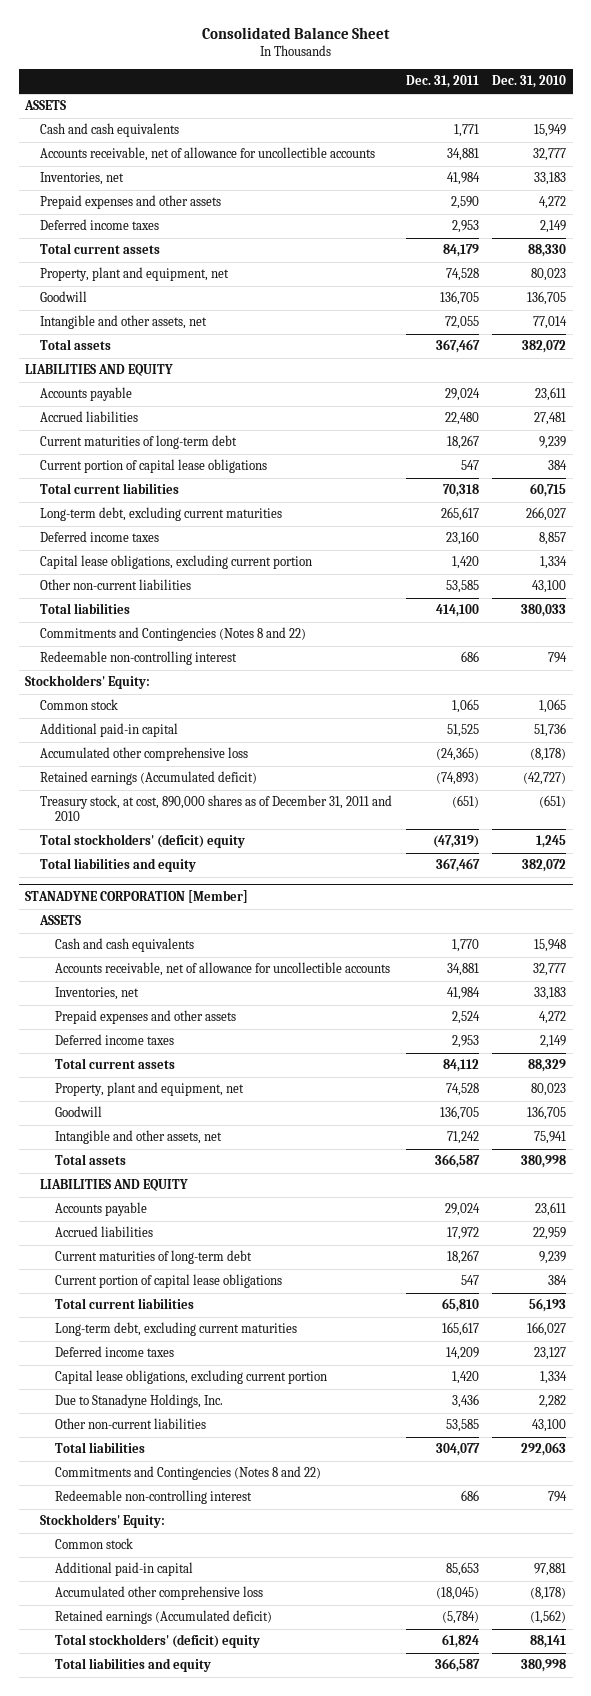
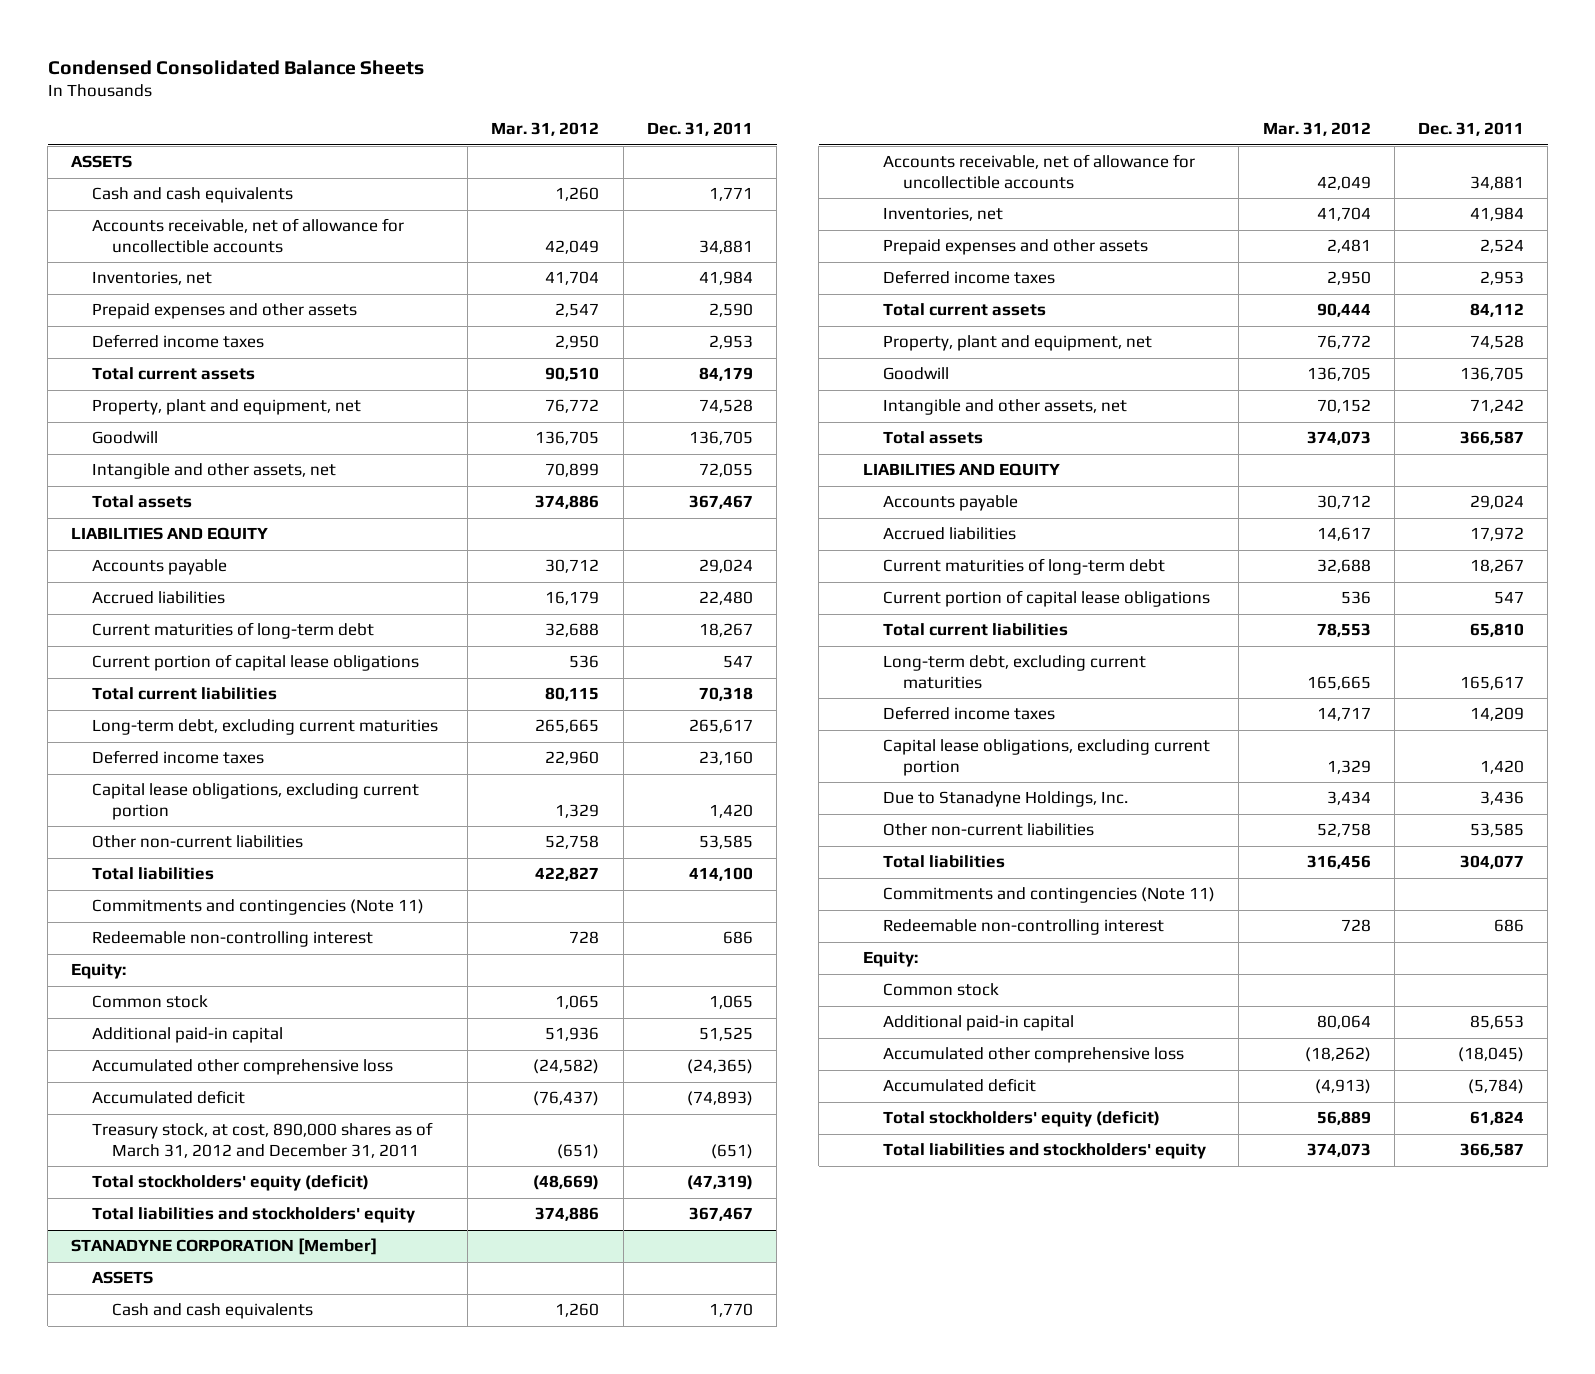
[201,26,390,39] Consolidated Balance Sheet -> [47,59,424,75] Condensed Consolidated Balance Sheets
[491,75,566,89] Dec. 31, 2010 -> none
none -> [491,122,600,137] Mar. 31, 2012
[40,627,307,642] Commitments and Contingencies (Notes 8 and 22) -> [91,899,424,916] Commitments and contingencies (Note 11)
[25,675,151,690] Stockholders' Equity: -> [71,963,127,980] Equity:
[40,771,258,786] Retained earnings (Accumulated deficit) -> [91,1090,245,1105] Accumulated deficit
[40,795,393,822] Treasury stock, at cost, 890,000 shares as of December 31, 2011 and 2010 -> [91,1122,433,1158] Treasury stock, at cost, 890,000 shares as of March 31, 2012 and December 31, 2011
[40,834,246,849] Total stockholders' (deficit) equity -> [91,1174,369,1192] Total stockholders' equity (deficit)
[40,858,197,873] Total liabilities and equity -> [91,1207,415,1224] Total liabilities and stockholders' equity
[55,1466,322,1481] Commitments and Contingencies (Notes 8 and 22) -> [882,887,1215,904] Commitments and contingencies (Note 11)
[40,1514,166,1529] Stockholders' Equity: -> [862,951,918,968] Equity:
[55,1610,273,1625] Retained earnings (Accumulated deficit) -> [882,1078,1036,1093] Accumulated deficit
[55,1634,261,1649] Total stockholders' (deficit) equity -> [882,1110,1160,1128] Total stockholders' equity (deficit)
[55,1658,212,1673] Total liabilities and equity -> [882,1143,1206,1160] Total liabilities and stockholders' equity

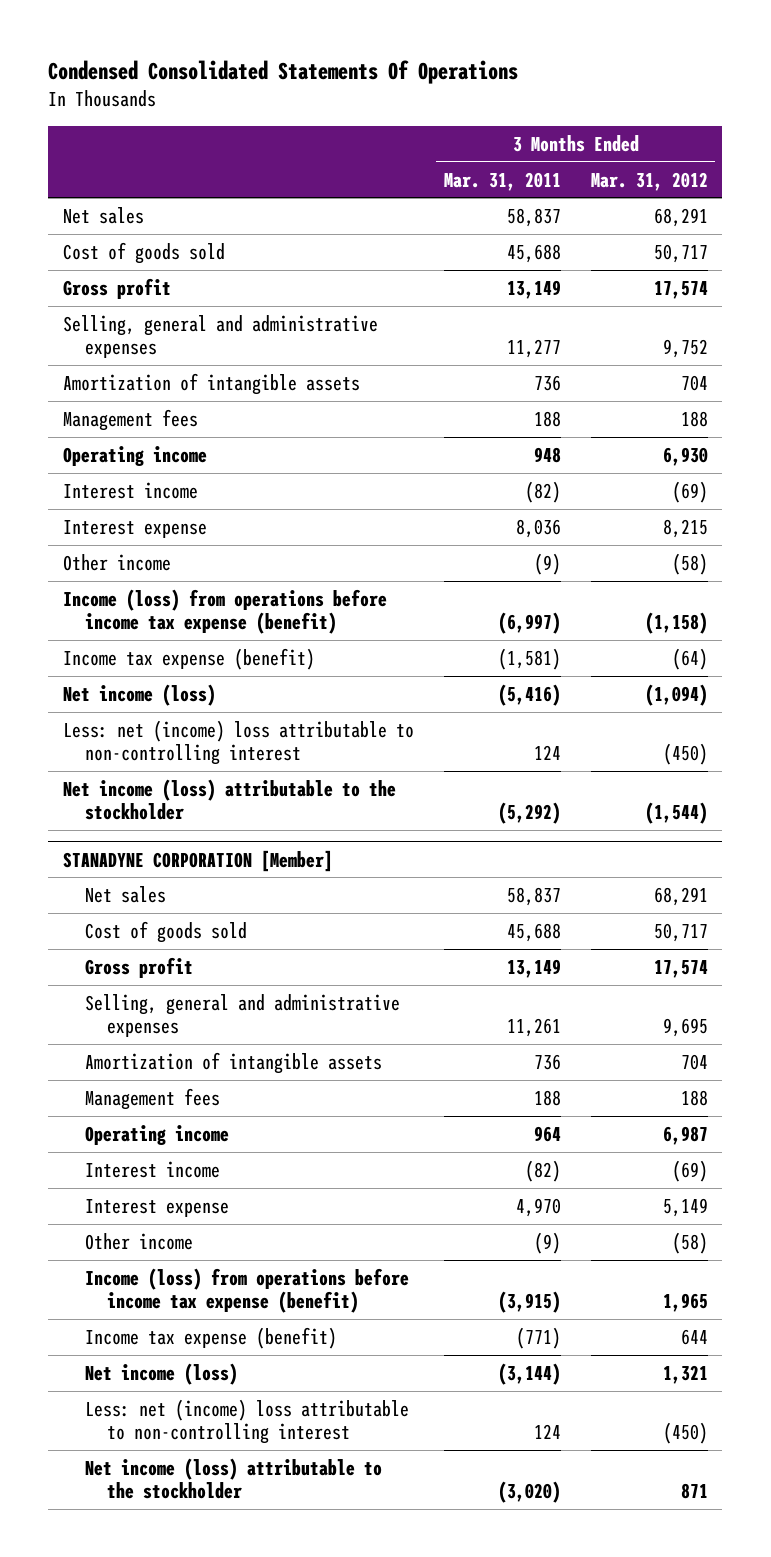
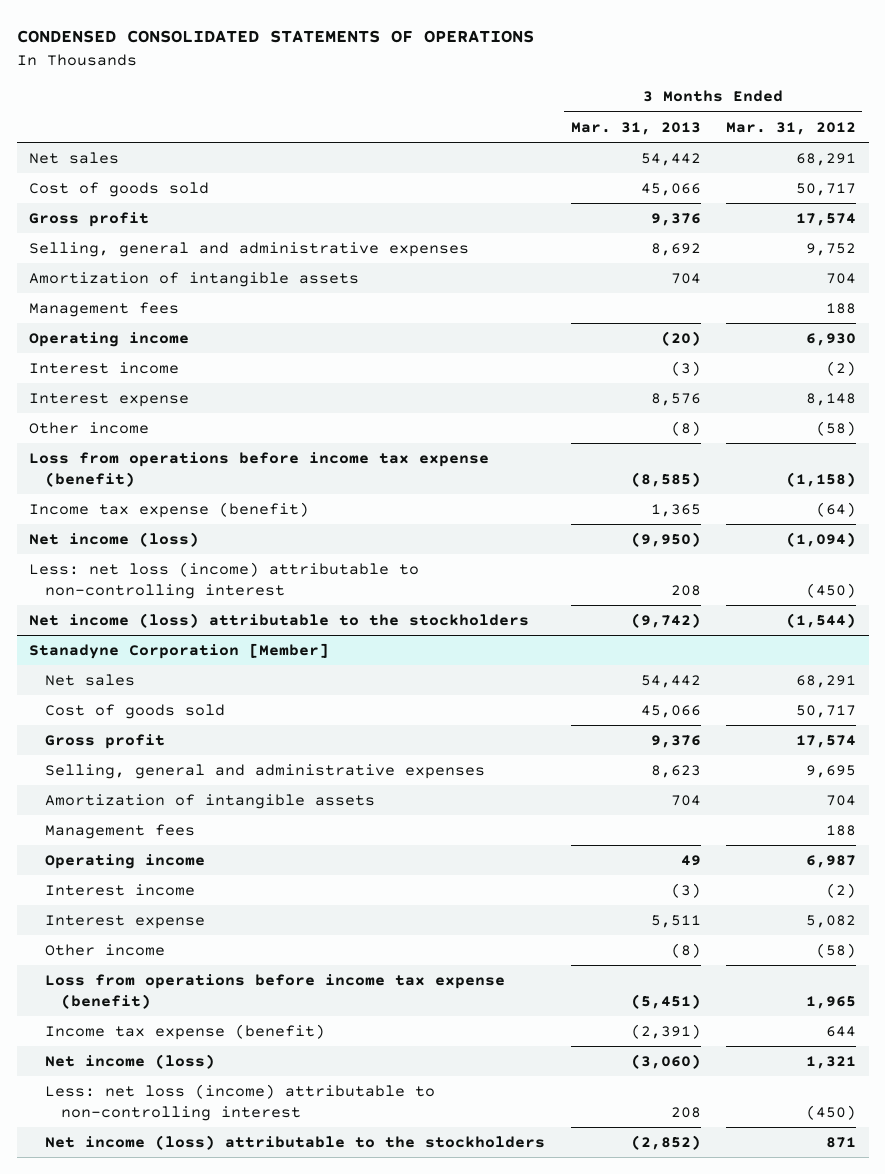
[48,60,519,85] Condensed Consolidated Statements Of Operations -> [16,30,534,44] CONDENSED CONSOLIDATED STATEMENTS OF OPERATIONS
[443,171,561,191] Mar. 31, 2011 -> none
none -> [570,121,701,135] Mar. 31, 2013
[671,480,708,503] (69) -> [826,361,857,377] (2)
[662,518,708,538] 8,215 -> [806,393,857,407] 8,148
[63,588,388,635] Income (loss) from operations before income tax expense (benefit) -> [29,452,490,487] Loss from operations before income tax expense (benefit)
[63,719,415,766] Less: net (income) loss attributable to non-controlling interest -> [29,562,420,599] Less: net loss (income) attributable to non-controlling interest
[63,778,397,821] Net income (loss) attributable to the stockholder -> [29,613,530,629] Net income (loss) attributable to the stockholders
[63,849,334,872] STANADYNE CORPORATION [Member] -> [29,643,330,660] Stanadyne Corporation [Member]
[671,1159,708,1182] (69) -> [826,883,857,899] (2)
[662,1197,708,1217] 5,149 -> [806,915,857,929] 5,082
[84,1267,409,1314] Income (loss) from operations before income tax expense (benefit) -> [45,974,506,1009] Loss from operations before income tax expense (benefit)
[84,1398,409,1445] Less: net (income) loss attributable to non-controlling interest -> [45,1084,436,1121] Less: net loss (income) attributable to non-controlling interest
[84,1457,382,1500] Net income (loss) attributable to the stockholder -> [45,1135,546,1151] Net income (loss) attributable to the stockholders

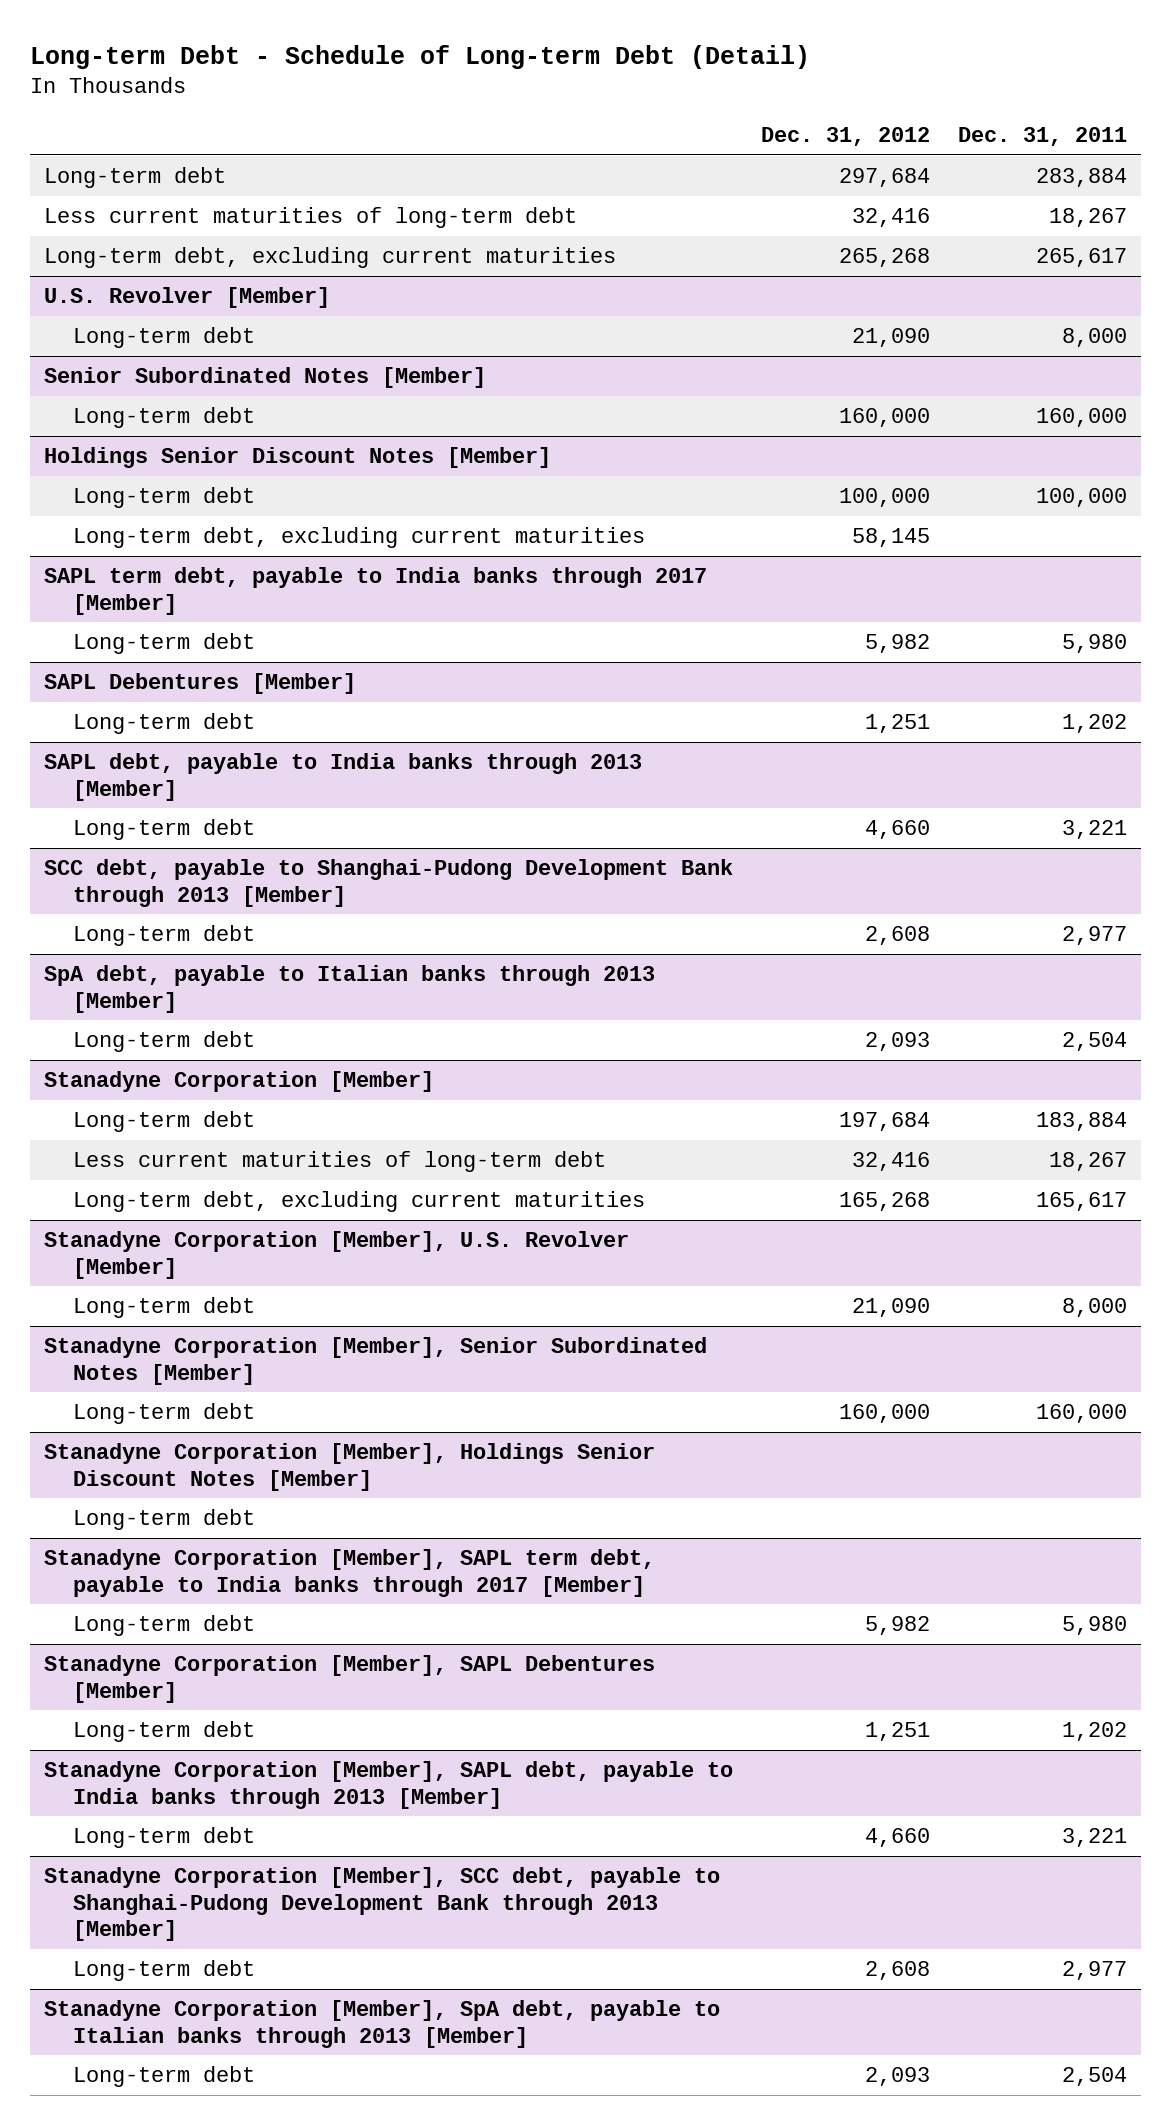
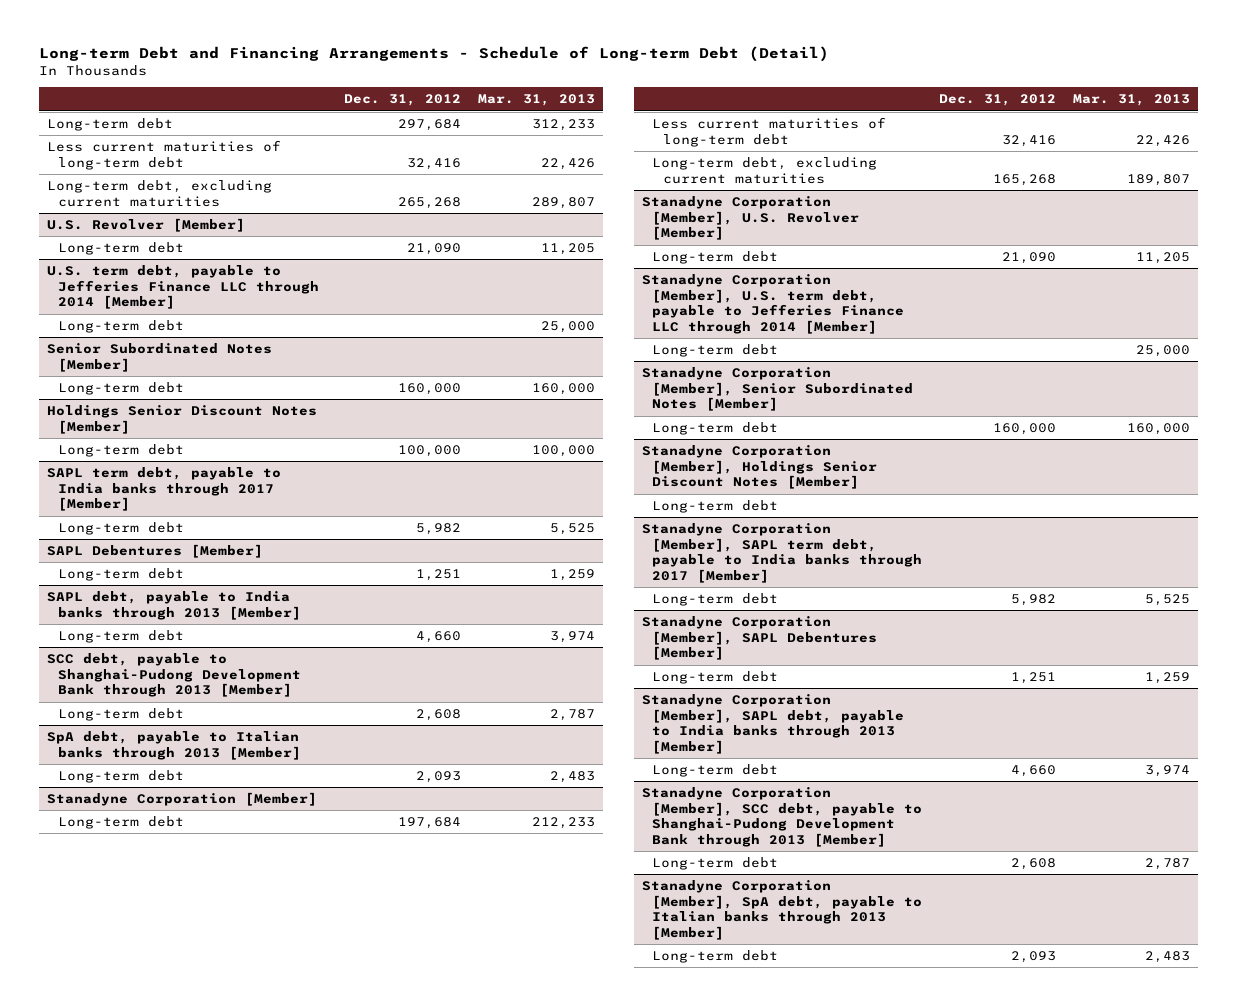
[29,44,810,69] Long-term Debt - Schedule of Long-term Debt (Detail) -> [39,46,830,63] Long-term Debt and Financing Arrangements - Schedule of Long-term Debt (Detail)
[958,127,1128,147] Dec. 31, 2011 -> none
none -> [477,94,595,107] Mar. 31, 2013
none -> [47,264,319,310] U.S. term debt, payable to Jefferies Finance LLC through 2014 [Member]
none -> [57,319,184,333] Long-term debt
[73,527,646,549] Long-term debt, excluding current maturities -> none
none -> [642,273,905,335] Stanadyne Corporation [Member], U.S. term debt, payable to Jefferies Finance LLC through 2014 [Member]
none -> [652,343,779,357] Long-term debt

